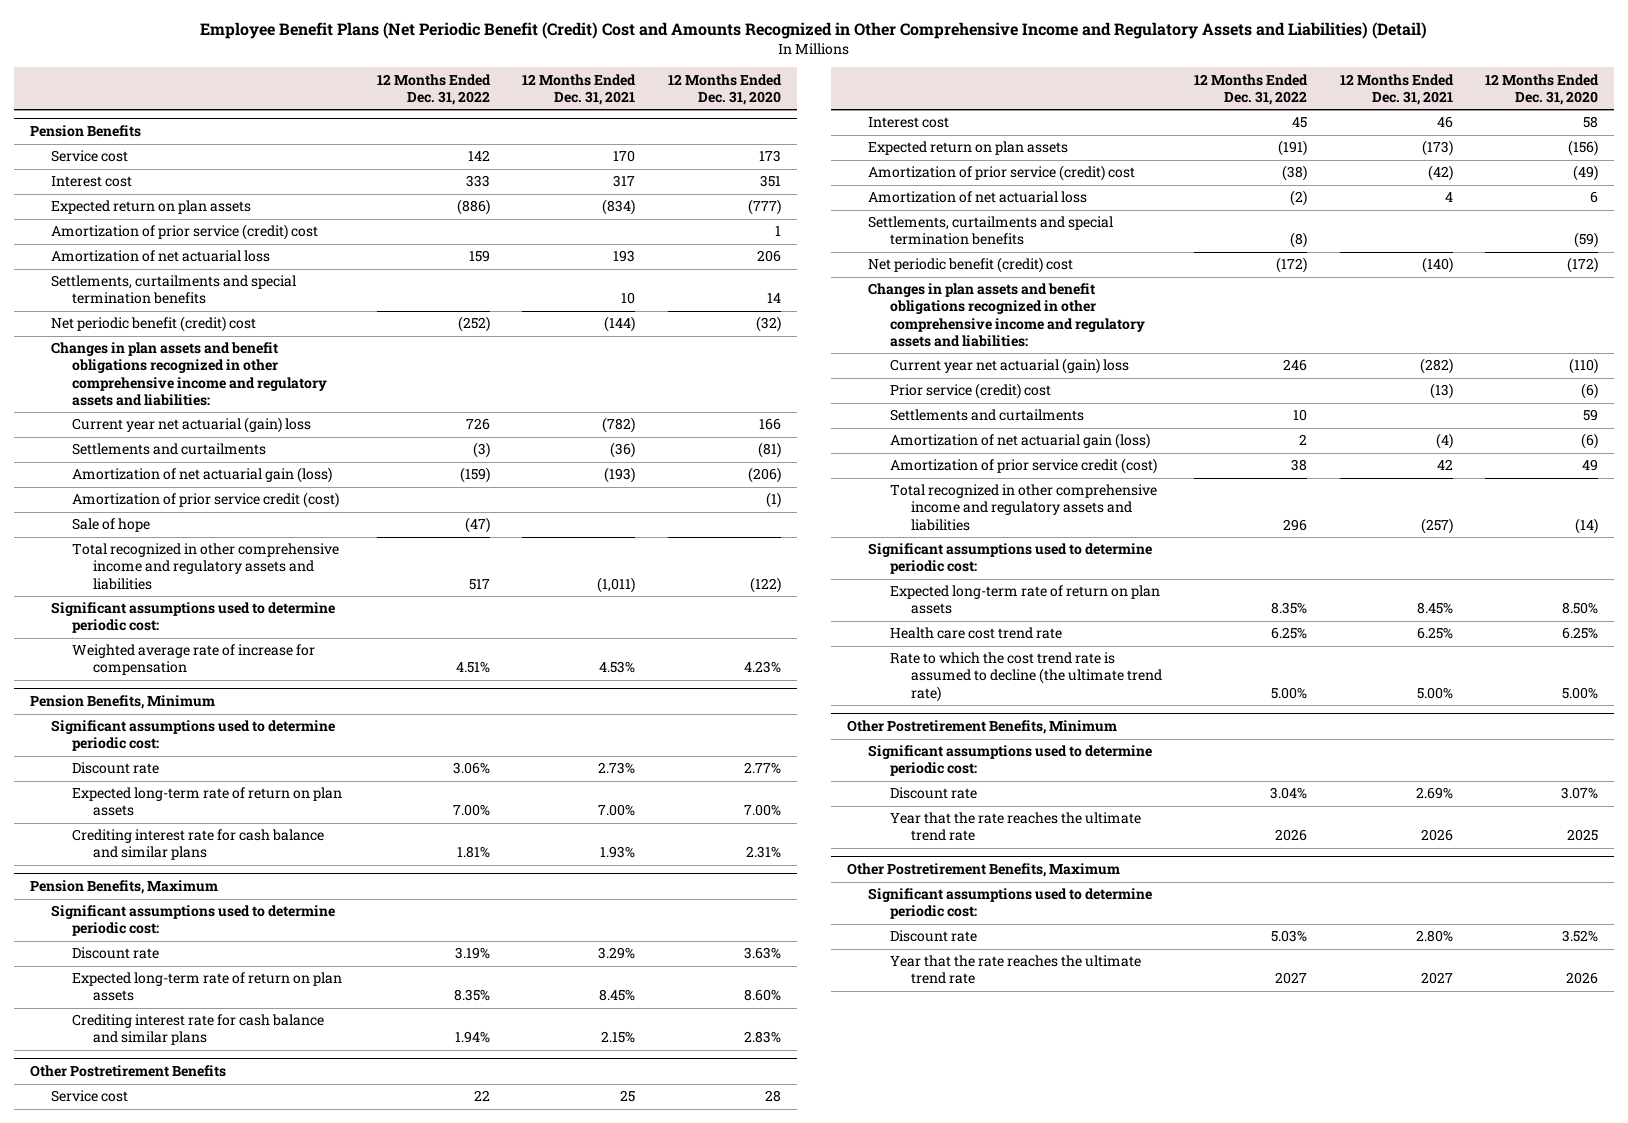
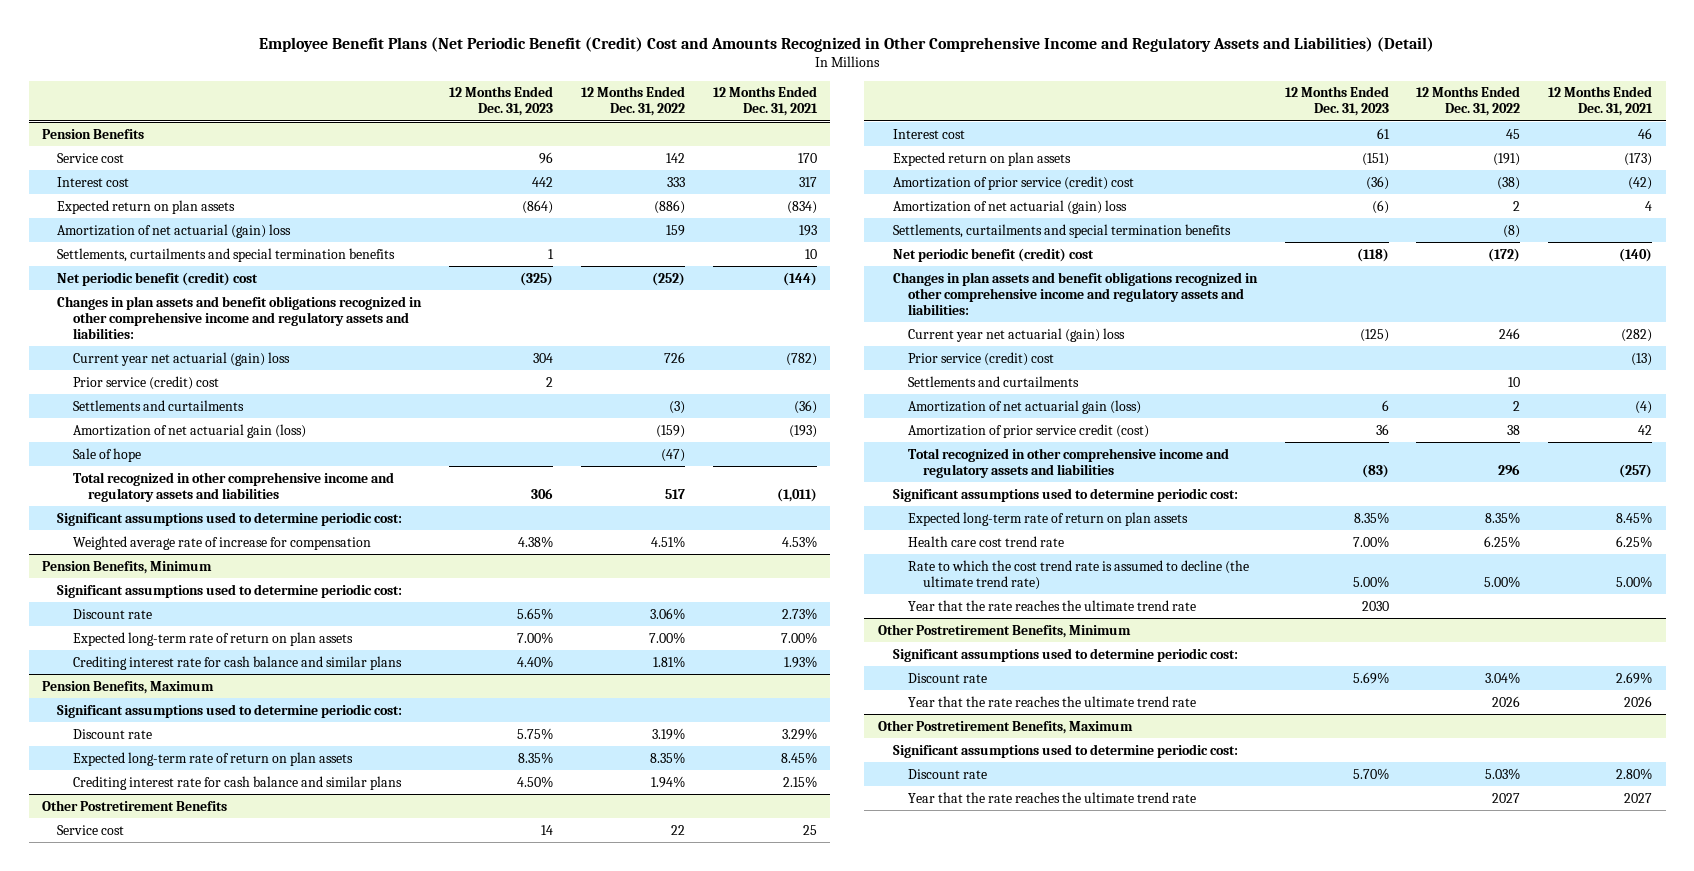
[667,73,782,105] 12 Months Ended Dec. 31, 2020 -> none
none -> [449,86,554,117] 12 Months Ended Dec. 31, 2023
[51,224,319,241] Amortization of prior service (credit) cost -> none
[51,250,271,263] Amortization of net actuarial loss -> [57,223,292,238] Amortization of net actuarial (gain) loss
none -> [72,375,219,390] Prior service (credit) cost
[72,492,340,509] Amortization of prior service credit (cost) -> none
[868,191,1088,204] Amortization of net actuarial loss -> [892,199,1127,214] Amortization of net actuarial (gain) loss
[1290,190,1308,207] (2) -> [1513,200,1521,211] 2
none -> [907,599,1196,611] Year that the rate reaches the ultimate trend rate

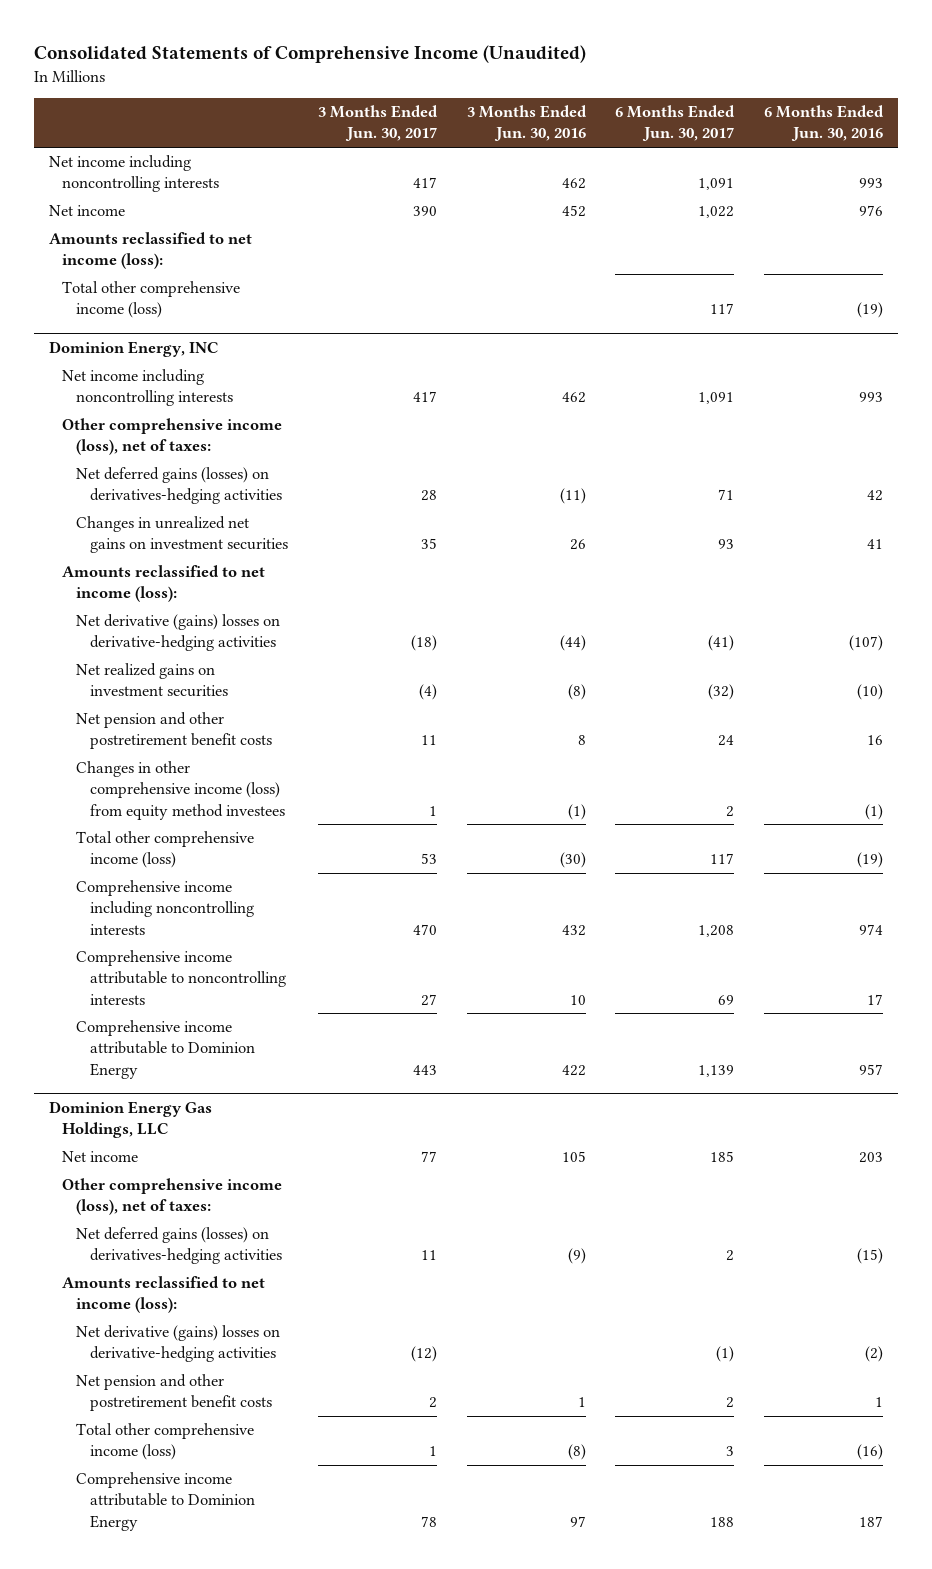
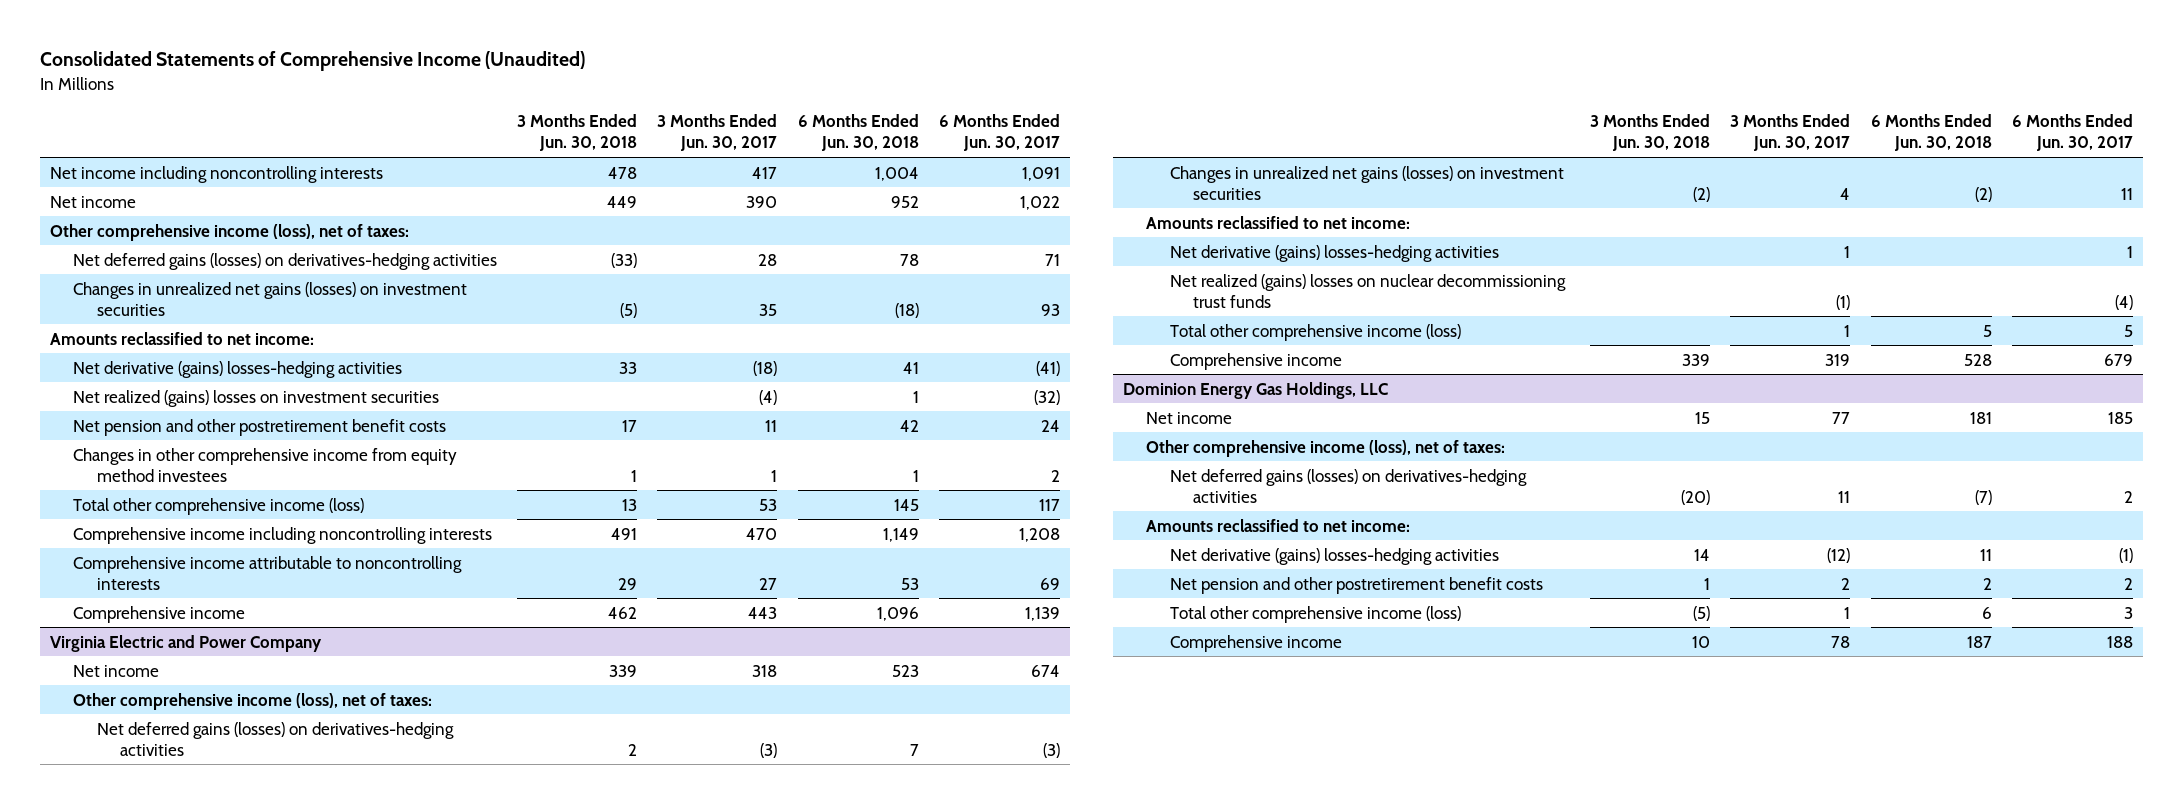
[466,105,587,142] 3 Months Ended Jun. 30, 2016 -> none
[764,105,885,142] 6 Months Ended Jun. 30, 2016 -> none
none -> [517,114,638,152] 3 Months Ended Jun. 30, 2018
none -> [797,114,919,152] 6 Months Ended Jun. 30, 2018
[48,232,252,270] Amounts reclassified to net income (loss): -> none
[62,281,241,319] Total other comprehensive income (loss) -> none
[48,340,219,357] Dominion Energy, INC -> none
[62,369,234,407] Net income including noncontrolling interests -> none
[76,516,289,554] Changes in unrealized net gains on investment securities -> [73,281,468,316] Changes in unrealized net gains (losses) on investment securities
[62,565,266,603] Amounts reclassified to net income (loss): -> [49,331,314,345] Amounts reclassified to net income:
[76,614,281,652] Net derivative (gains) losses on derivative-hedging activities -> [73,360,403,378] Net derivative (gains) losses-hedging activities
[76,663,229,698] Net realized gains on investment securities -> [73,389,440,407] Net realized (gains) losses on investment securities
[76,761,286,820] Changes in other comprehensive income (loss) from equity method investees -> [73,447,458,482] Changes in other comprehensive income from equity method investees
[76,1020,256,1079] Comprehensive income attributable to Dominion Energy -> [73,605,246,623] Comprehensive income
none -> [49,634,322,652] Virginia Electric and Power Company
none -> [73,664,160,677] Net income
none -> [73,692,433,710] Other comprehensive income (loss), net of taxes:
none -> [96,721,454,756] Net deferred gains (losses) on derivatives-hedging activities
none -> [1169,165,1564,200] Changes in unrealized net gains (losses) on investment securities
none -> [1146,215,1411,229] Amounts reclassified to net income:
none -> [1169,244,1499,262] Net derivative (gains) losses-hedging activities
none -> [1169,273,1566,308] Net realized (gains) losses on nuclear decommissioning trust funds
none -> [1169,323,1461,341] Total other comprehensive income (loss)
none -> [1169,352,1342,370] Comprehensive income
[62,1276,266,1314] Amounts reclassified to net income (loss): -> [1146,518,1411,532] Amounts reclassified to net income:
[76,1325,281,1363] Net derivative (gains) losses on derivative-hedging activities -> [1169,547,1499,565] Net derivative (gains) losses-hedging activities
[76,1472,256,1531] Comprehensive income attributable to Dominion Energy -> [1169,634,1342,652] Comprehensive income

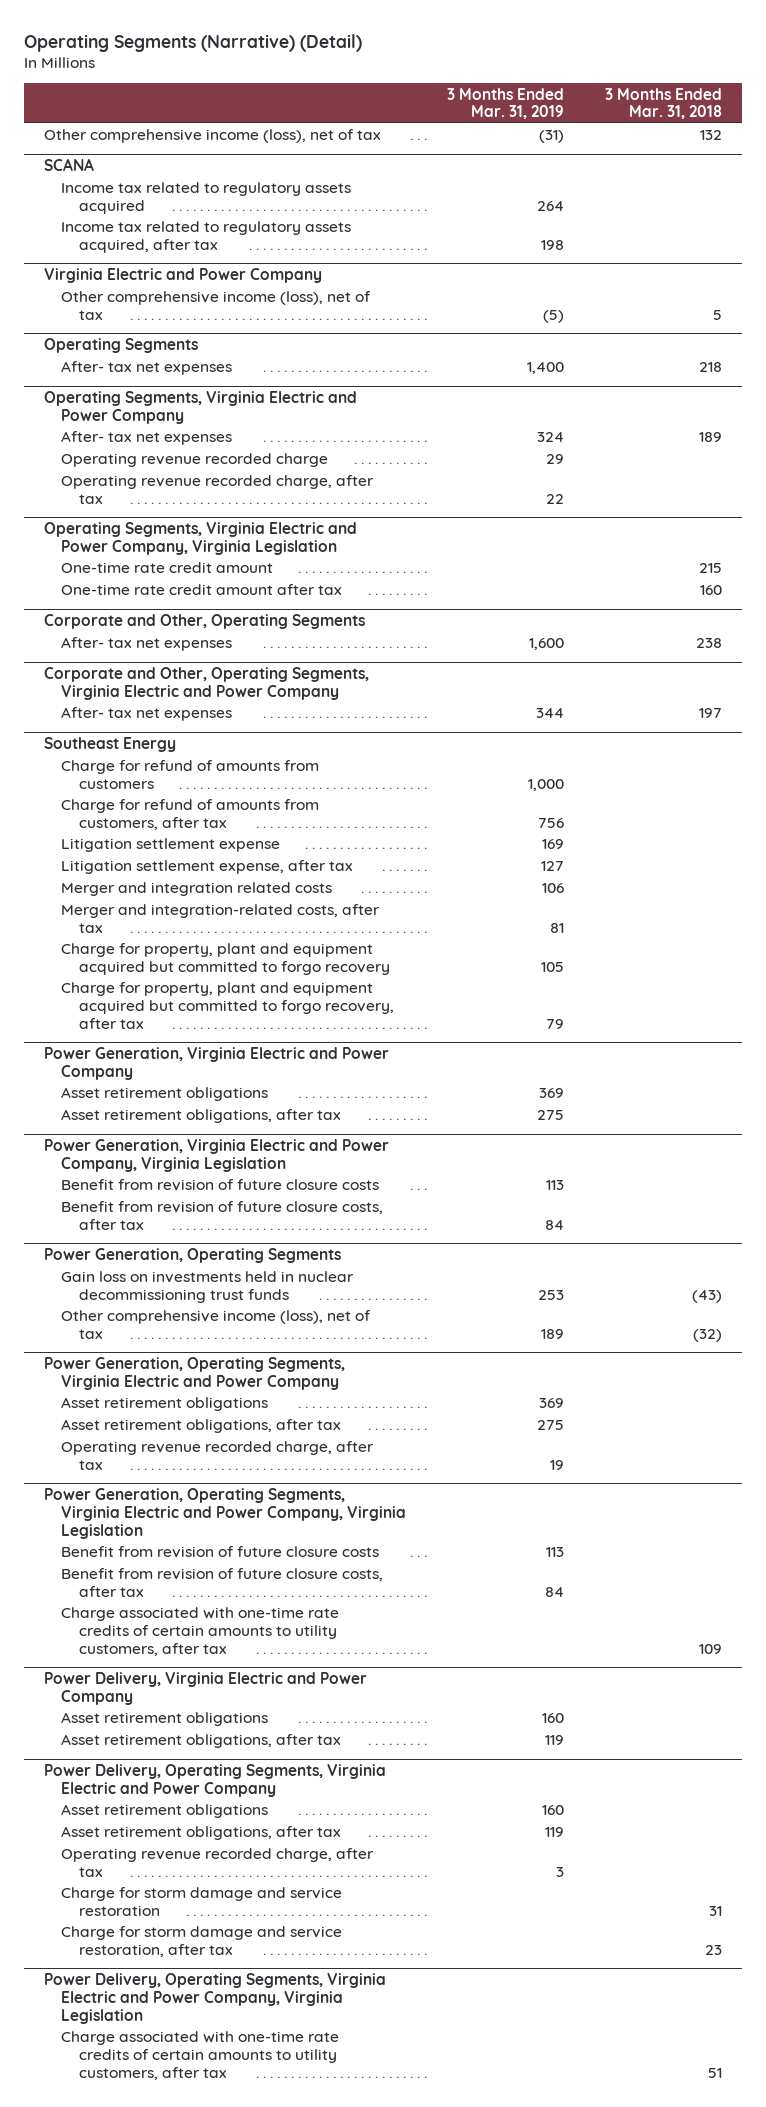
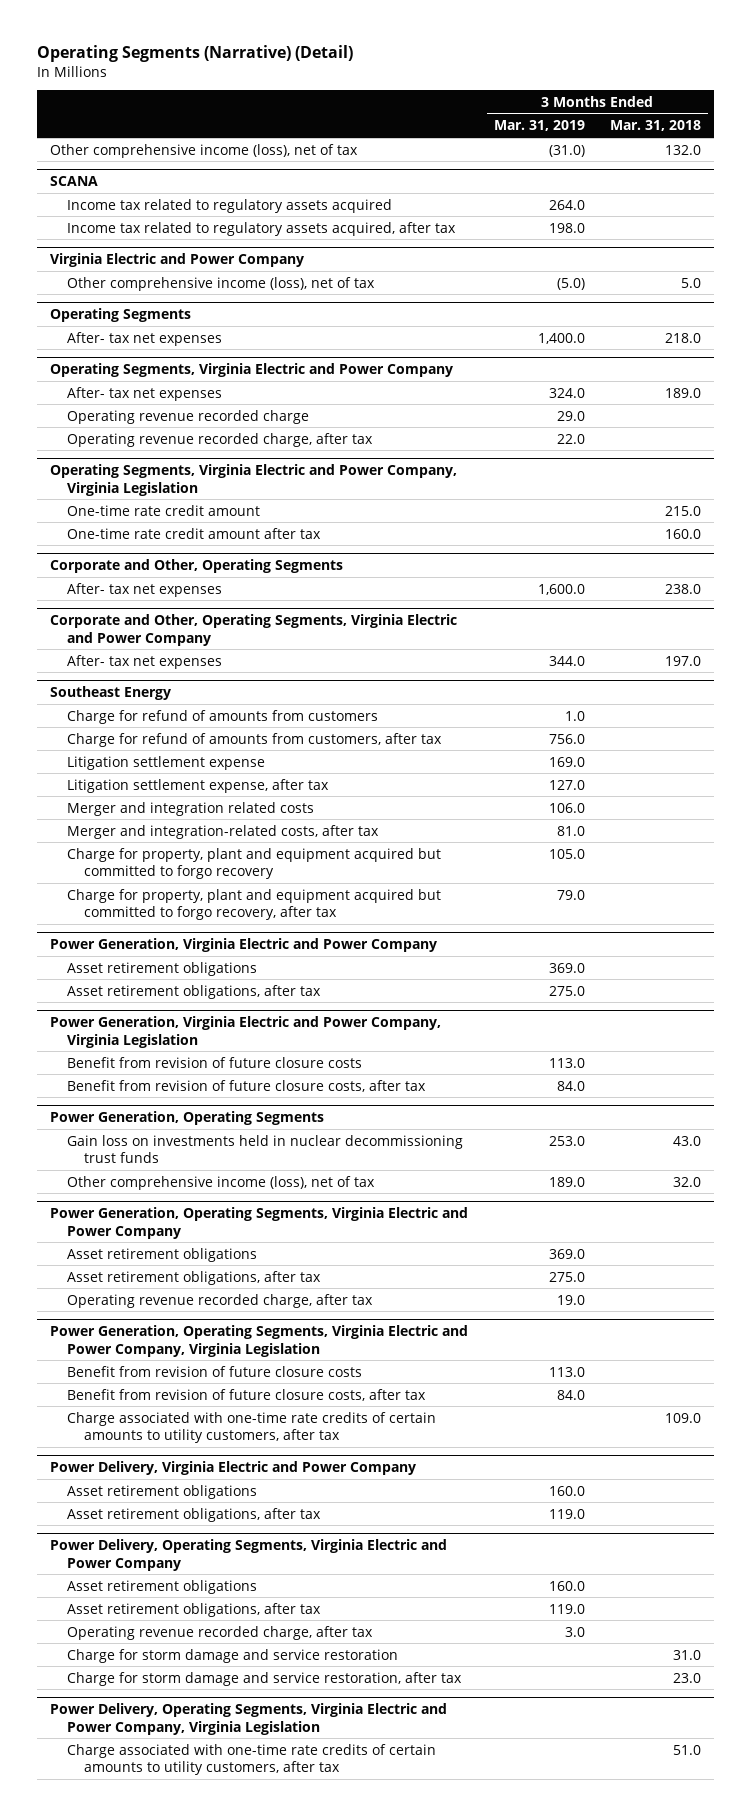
[539,130,565,144] (31) -> [548,144,585,157] (31.0)
[700,130,723,141] 132 -> [665,144,702,155] 132.0
[537,200,565,211] 264 -> [548,199,585,210] 264.0
[541,239,565,250] 198 -> [548,222,585,233] 198.0
[543,309,565,323] (5) -> [556,277,585,290] (5.0)
[713,309,723,320] 5 -> [681,277,702,288] 5.0
[527,362,565,375] 1,400 -> [537,332,585,344] 1,400.0
[699,362,723,373] 218 -> [665,332,702,343] 218.0
[537,432,565,443] 324 -> [548,387,585,398] 324.0
[699,432,723,443] 189 -> [665,387,702,398] 189.0
[546,454,565,465] 29 -> [556,410,585,421] 29.0
[546,493,565,504] 22 -> [556,433,585,444] 22.0
[699,563,723,574] 215 -> [665,505,702,516] 215.0
[700,585,723,596] 160 -> [665,528,702,539] 160.0
[529,638,565,651] 1,600 -> [537,583,585,595] 1,600.0
[696,638,723,649] 238 -> [665,583,702,594] 238.0
[536,708,565,719] 344 -> [548,655,585,666] 344.0
[699,708,723,719] 197 -> [665,655,702,666] 197.0
[528,778,565,791] 1,000 -> [564,710,585,721] 1.0
[538,817,565,828] 756 -> [548,733,585,744] 756.0
[542,839,565,850] 169 -> [548,756,585,767] 169.0
[541,861,565,872] 127 -> [548,779,585,790] 127.0
[542,883,565,894] 106 -> [548,802,585,813] 106.0
[550,922,565,933] 81 -> [556,825,585,836] 81.0
[541,961,565,972] 105 -> [548,848,585,859] 105.0
[546,1018,565,1029] 79 -> [556,889,585,900] 79.0
[539,1088,565,1099] 369 -> [548,962,585,973] 369.0
[537,1110,565,1121] 275 -> [548,985,585,996] 275.0
[546,1180,565,1191] 113 -> [548,1057,585,1068] 113.0
[545,1219,565,1230] 84 -> [556,1080,585,1091] 84.0
[538,1289,565,1300] 253 -> [548,1135,585,1146] 253.0
[692,1289,723,1303] (43) -> [673,1135,702,1146] 43.0
[541,1328,565,1339] 189 -> [548,1176,585,1187] 189.0
[693,1328,723,1342] (32) -> [673,1176,702,1187] 32.0
[539,1398,565,1409] 369 -> [548,1248,585,1259] 369.0
[537,1420,565,1431] 275 -> [548,1271,585,1282] 275.0
[550,1459,565,1470] 19 -> [556,1294,585,1305] 19.0
[546,1547,565,1558] 113 -> [548,1366,585,1377] 113.0
[545,1586,565,1597] 84 -> [556,1389,585,1400] 84.0
[699,1643,723,1654] 109 -> [665,1412,702,1423] 109.0
[542,1713,565,1724] 160 -> [548,1485,585,1496] 160.0
[545,1735,565,1746] 119 -> [548,1508,585,1519] 119.0
[542,1805,565,1816] 160 -> [548,1580,585,1591] 160.0
[545,1827,565,1838] 119 -> [548,1603,585,1614] 119.0
[556,1866,565,1877] 3 -> [564,1626,585,1637] 3.0
[709,1905,723,1916] 31 -> [673,1649,702,1660] 31.0
[705,1944,723,1955] 23 -> [673,1672,702,1683] 23.0
[708,2067,723,2078] 51 -> [673,1744,702,1755] 51.0

